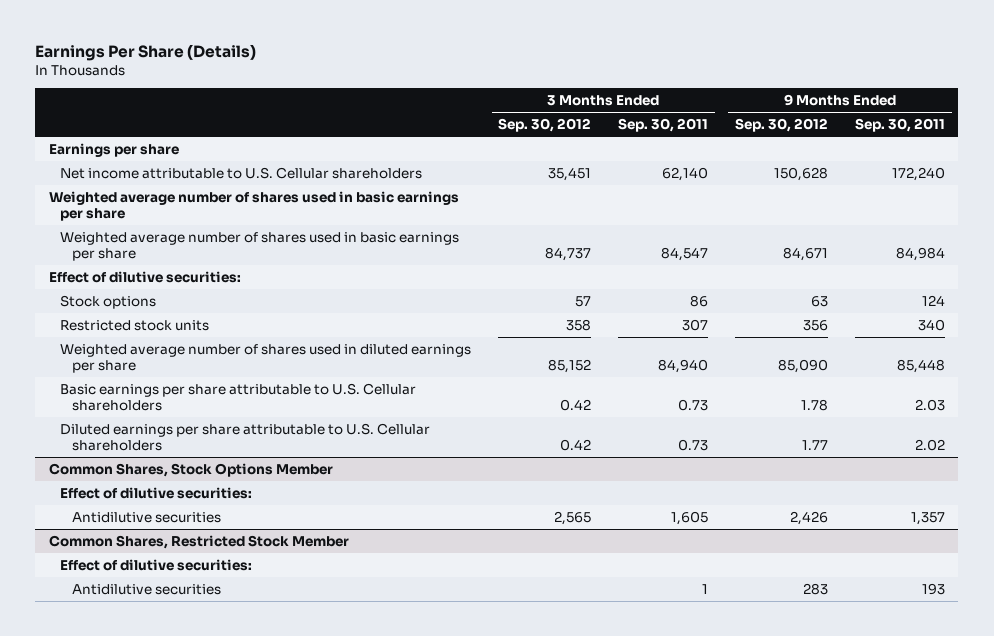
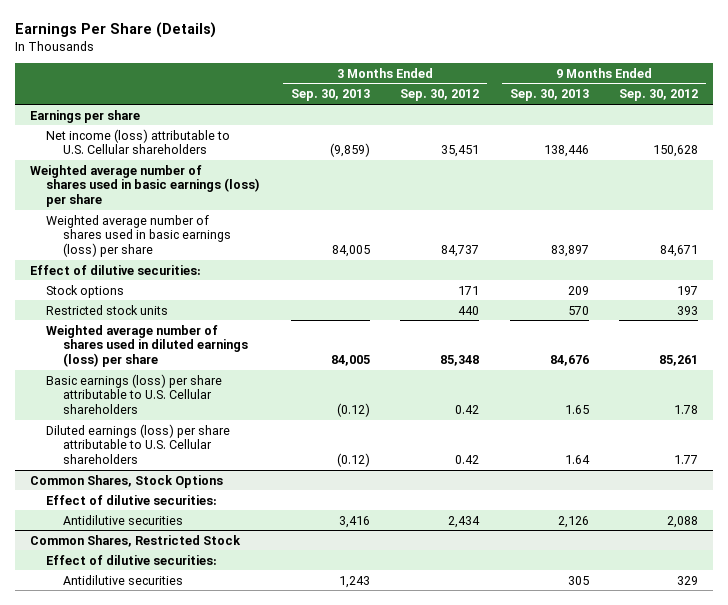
[618,118,709,133] Sep. 30, 2011 -> none
[854,118,945,133] Sep. 30, 2011 -> none
none -> [290,89,370,102] Sep. 30, 2013
none -> [509,89,589,102] Sep. 30, 2013
[60,166,423,179] Net income attributable to U.S. Cellular shareholders -> [46,128,231,155] Net income (loss) attributable to U.S. Cellular shareholders
[48,190,459,222] Weighted average number of shares used in basic earnings per share -> [30,164,261,208] Weighted average number of shares used in basic earnings (loss) per share
[60,231,460,262] Weighted average number of shares used in basic earnings per share -> [46,214,231,258] Weighted average number of shares used in basic earnings (loss) per share
[575,295,592,307] 57 -> [458,285,480,295] 171
[811,295,829,307] 63 -> [677,285,699,295] 197
[566,318,592,331] 358 -> [458,305,480,315] 440
[803,319,829,331] 356 -> [677,305,699,315] 393
[60,343,472,374] Weighted average number of shares used in diluted earnings per share -> [46,324,248,368] Weighted average number of shares used in diluted earnings (loss) per share
[548,359,592,374] 85,152 -> [440,355,480,367] 85,348
[778,359,829,374] 85,090 -> [659,355,699,367] 85,261
[60,382,417,412] Basic earnings per share attributable to U.S. Cellular shareholders -> [46,373,223,415] Basic earnings (loss) per share attributable to U.S. Cellular shareholders
[60,422,431,452] Diluted earnings per share attributable to U.S. Cellular shareholders -> [46,423,231,465] Diluted earnings (loss) per share attributable to U.S. Cellular shareholders
[48,462,333,477] Common Shares, Stock Options Member -> [30,474,224,488] Common Shares, Stock Options
[554,510,592,525] 2,565 -> [448,515,481,528] 2,434
[790,510,829,525] 2,426 -> [667,515,699,528] 2,088
[48,534,349,549] Common Shares, Restricted Stock Member -> [30,534,242,547] Common Shares, Restricted Stock
[803,582,829,595] 283 -> [677,575,699,585] 329

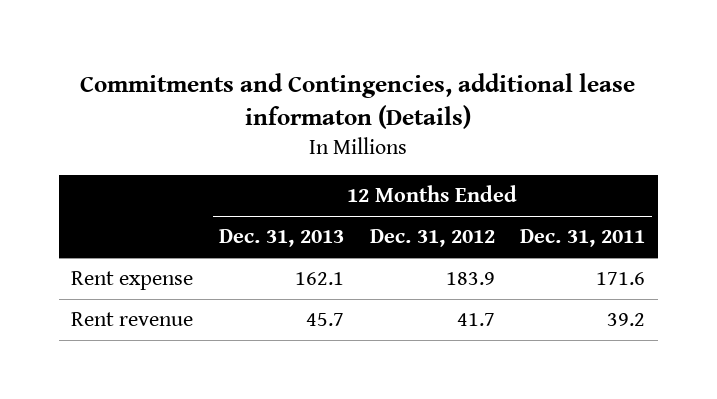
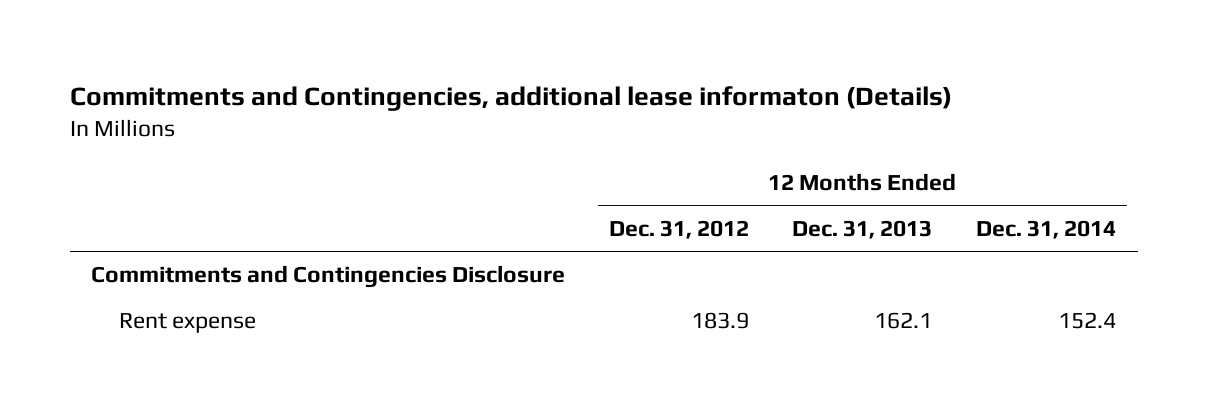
[520,229,646,248] Dec. 31, 2011 -> none
none -> [975,219,1116,239] Dec. 31, 2014
none -> [91,265,566,289] Commitments and Contingencies Disclosure
[71,312,194,327] Rent revenue -> none

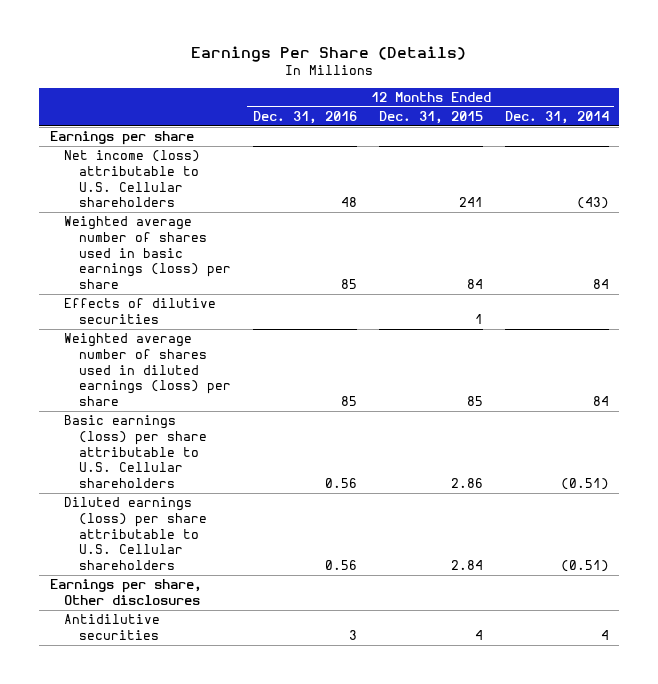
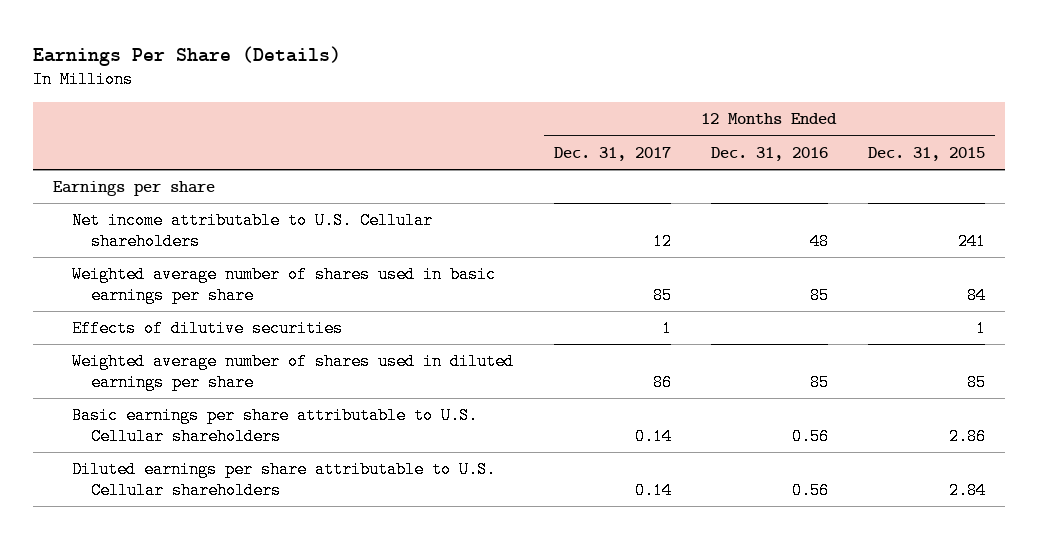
[504,110,609,124] Dec. 31, 2014 -> none
none -> [553,146,671,161] Dec. 31, 2017
[64,150,201,208] Net income (loss) attributable to U.S. Cellular shareholders -> [72,212,434,250] Net income attributable to U.S. Cellular shareholders
[64,216,231,290] Weighted average number of shares used in basic earnings (loss) per share -> [72,266,497,304] Weighted average number of shares used in basic earnings per share
[49,579,202,605] Earnings per share, Other disclosures -> none
[64,614,161,640] Antidilutive securities -> none
[64,333,231,407] Weighted average number of shares used in diluted earnings (loss) per share -> [72,353,515,391] Weighted average number of shares used in diluted earnings per share
[64,415,207,489] Basic earnings (loss) per share attributable to U.S. Cellular shareholders -> [72,407,479,445] Basic earnings per share attributable to U.S. Cellular shareholders
[64,497,207,571] Diluted earnings (loss) per share attributable to U.S. Cellular shareholders -> [72,461,497,499] Diluted earnings per share attributable to U.S. Cellular shareholders

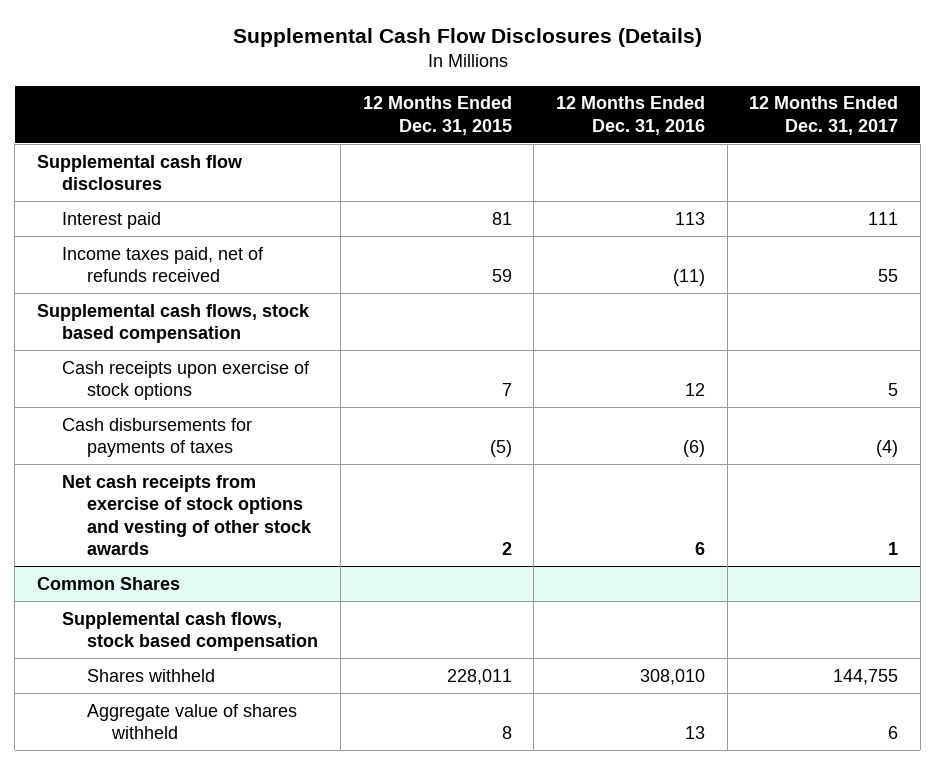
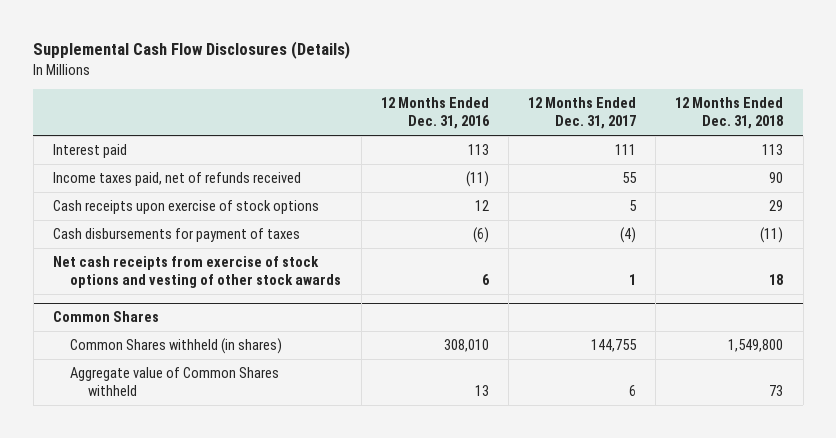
[362,96,512,135] 12 Months Ended Dec. 31, 2015 -> none
none -> [675,96,784,130] 12 Months Ended Dec. 31, 2018
[37,154,244,191] Supplemental cash flow disclosures -> none
[37,303,311,344] Supplemental cash flows, stock based compensation -> none
[62,417,253,458] Cash disbursements for payments of taxes -> [53,227,301,242] Cash disbursements for payment of taxes
[62,611,319,652] Supplemental cash flows, stock based compensation -> none
[87,668,216,682] Shares withheld -> [70,337,283,354] Common Shares withheld (in shares)
[87,703,298,740] Aggregate value of shares withheld -> [70,366,280,397] Aggregate value of Common Shares withheld

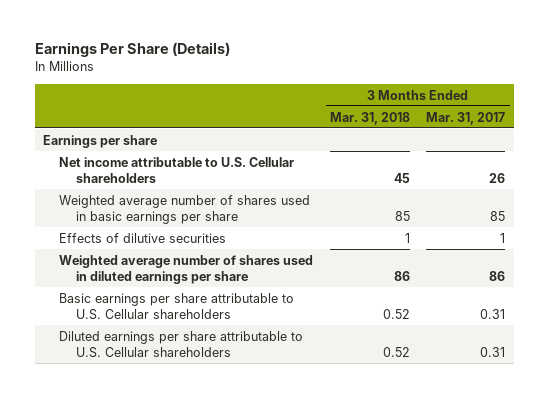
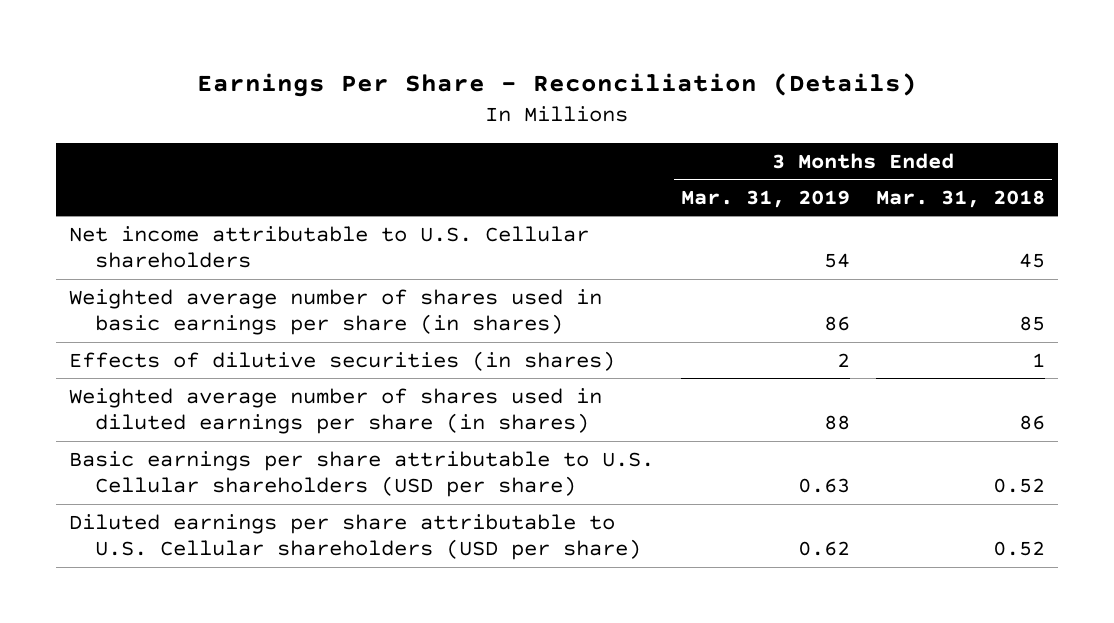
[34,42,230,58] Earnings Per Share (Details) -> [197,72,918,97] Earnings Per Share - Reconciliation (Details)
[426,111,506,125] Mar. 31, 2017 -> none
none -> [680,190,850,209] Mar. 31, 2019
[42,134,157,148] Earnings per share -> none
[59,194,311,224] Weighted average number of shares used in basic earnings per share -> [69,288,603,336] Weighted average number of shares used in basic earnings per share (in shares)
[59,232,227,243] Effects of dilutive securities -> [69,350,616,371] Effects of dilutive securities (in shares)
[59,254,314,284] Weighted average number of shares used in diluted earnings per share -> [69,387,603,435] Weighted average number of shares used in diluted earnings per share (in shares)
[59,292,295,320] Basic earnings per share attributable to U.S. Cellular shareholders -> [69,450,655,498] Basic earnings per share attributable to U.S. Cellular shareholders (USD per share)
[59,330,304,358] Diluted earnings per share attributable to U.S. Cellular shareholders -> [69,513,641,561] Diluted earnings per share attributable to U.S. Cellular shareholders (USD per share)

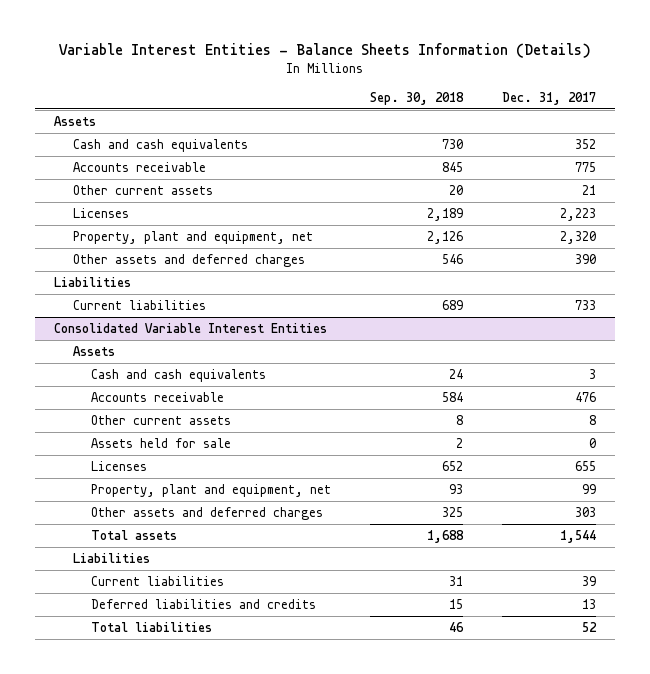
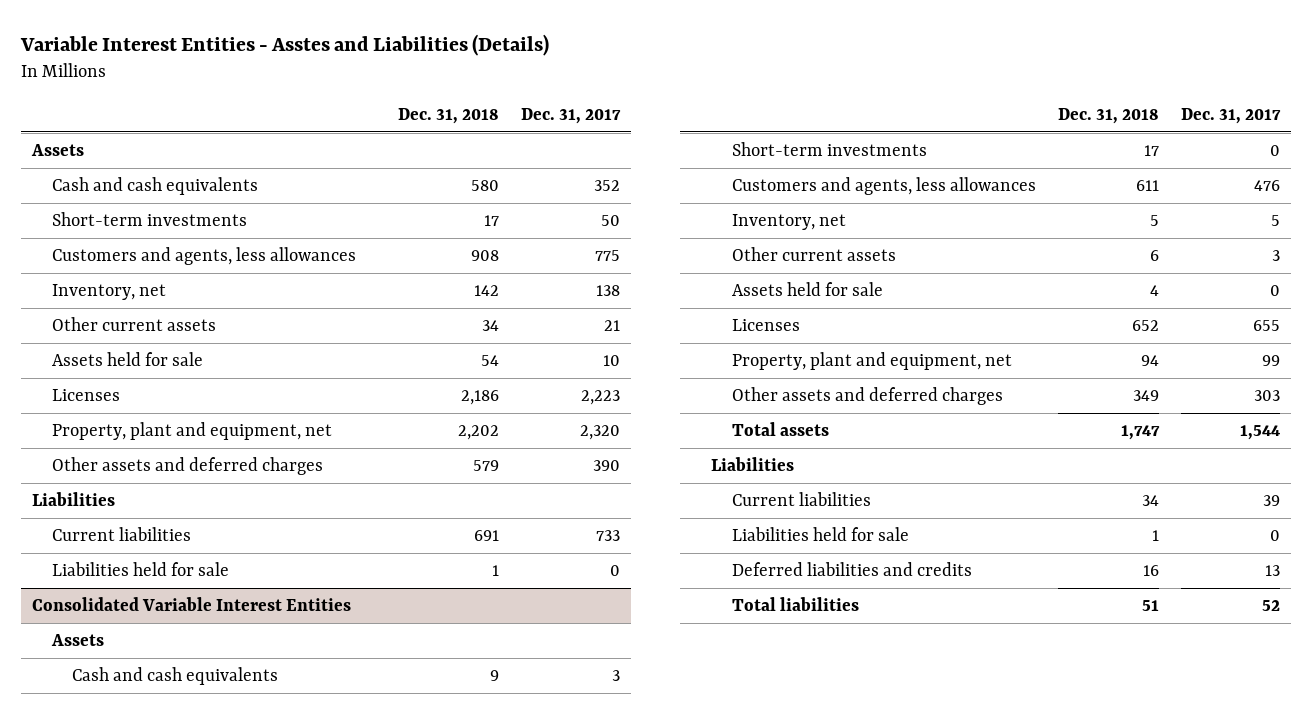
[58,43,591,59] Variable Interest Entities - Balance Sheets Information (Details) -> [19,33,549,56] Variable Interest Entities - Asstes and Liabilities (Details)
[369,91,464,105] Sep. 30, 2018 -> none
none -> [398,107,500,124] Dec. 31, 2018
none -> [51,212,247,227] Short-term investments
[72,162,206,173] Accounts receivable -> [51,247,356,266] Customers and agents, less allowances
none -> [51,284,166,301] Inventory, net
none -> [51,352,203,367] Assets held for sale
none -> [51,562,229,577] Liabilities held for sale
none -> [731,142,927,157] Short-term investments
[91,392,225,403] Accounts receivable -> [731,177,1036,196] Customers and agents, less allowances
none -> [731,214,846,231] Inventory, net
[588,415,596,426] 8 -> [1272,250,1281,262] 3
none -> [731,527,909,542] Liabilities held for sale

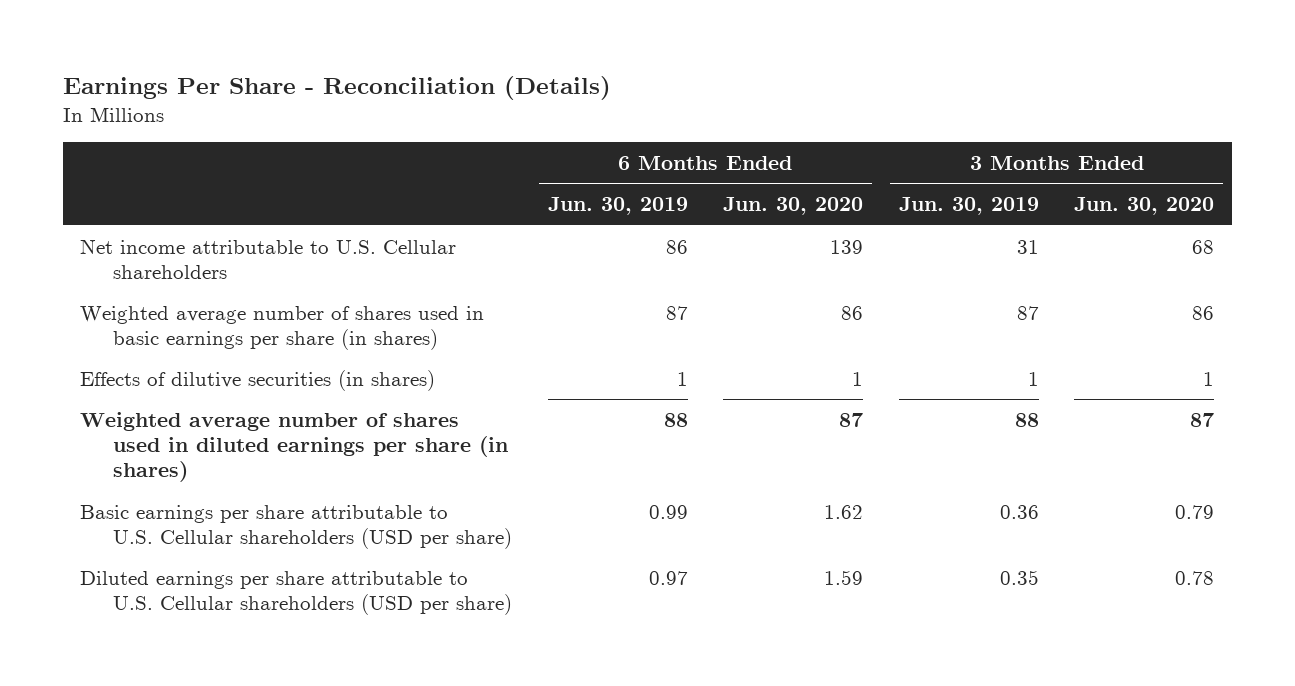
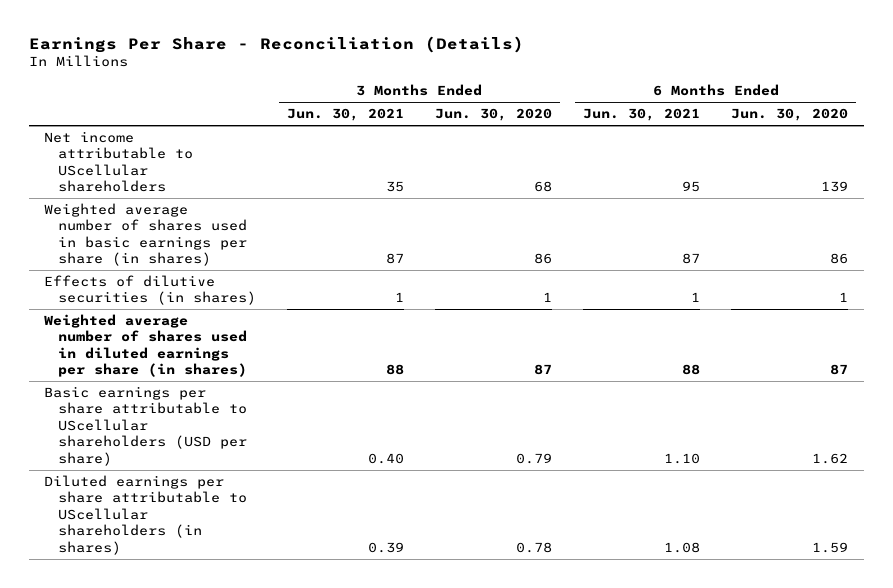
[547,197,688,216] Jun. 30, 2019 -> none
[898,197,1039,216] Jun. 30, 2019 -> none
none -> [286,108,404,122] Jun. 30, 2021
none -> [583,108,701,122] Jun. 30, 2021
[80,238,457,279] Net income attributable to U.S. Cellular shareholders -> [44,131,193,193] Net income attributable to UScellular shareholders
[80,504,513,549] Basic earnings per share attributable to U.S. Cellular shareholders (USD per share) -> [44,386,247,466] Basic earnings per share attributable to UScellular shareholders (USD per share)
[80,570,513,615] Diluted earnings per share attributable to U.S. Cellular shareholders (USD per share) -> [44,475,247,555] Diluted earnings per share attributable to UScellular shareholders (in shares)

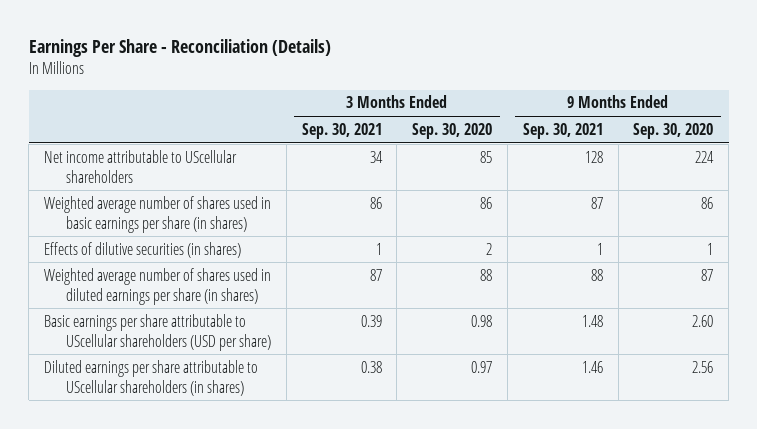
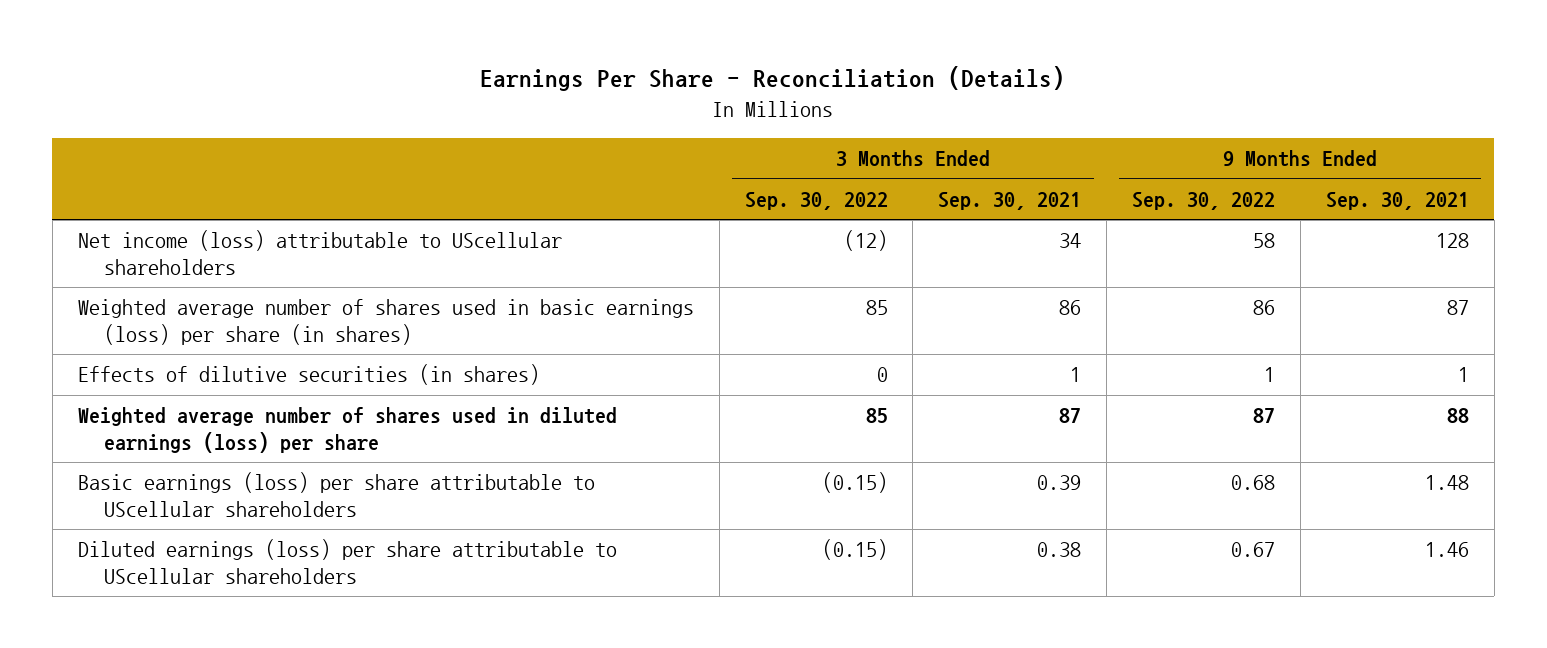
[412,122,493,139] Sep. 30, 2020 -> none
[633,122,714,139] Sep. 30, 2020 -> none
none -> [744,191,888,210] Sep. 30, 2022
none -> [1132,191,1276,210] Sep. 30, 2022
[43,149,237,183] Net income attributable to UScellular shareholders -> [77,230,562,276] Net income (loss) attributable to UScellular shareholders
[43,195,271,233] Weighted average number of shares used in basic earnings per share (in shares) -> [77,299,694,346] Weighted average number of shares used in basic earnings (loss) per share (in shares)
[43,267,271,305] Weighted average number of shares used in diluted earnings per share (in shares) -> [77,407,617,454] Weighted average number of shares used in diluted earnings (loss) per share
[43,313,272,351] Basic earnings per share attributable to UScellular shareholders (USD per share) -> [77,472,595,518] Basic earnings (loss) per share attributable to UScellular shareholders
[43,359,258,396] Diluted earnings per share attributable to UScellular shareholders (in shares) -> [77,539,617,585] Diluted earnings (loss) per share attributable to UScellular shareholders

